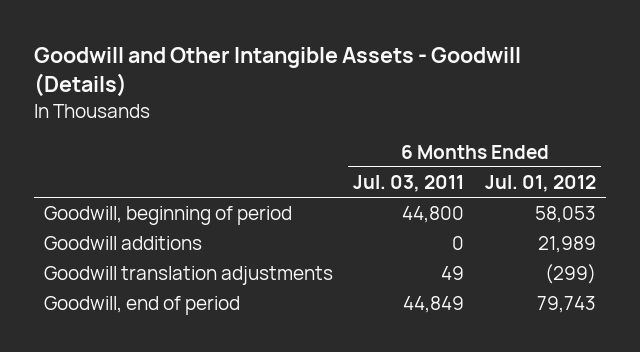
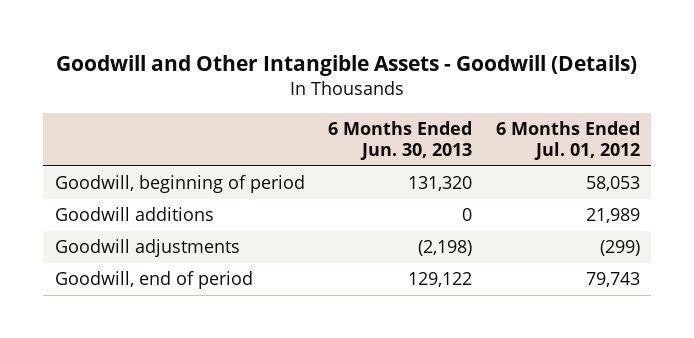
[353,174,465,192] Jul. 03, 2011 -> none
none -> [328,121,473,161] 6 Months Ended Jun. 30, 2013
[44,266,334,286] Goodwill translation adjustments -> [54,239,240,258] Goodwill adjustments

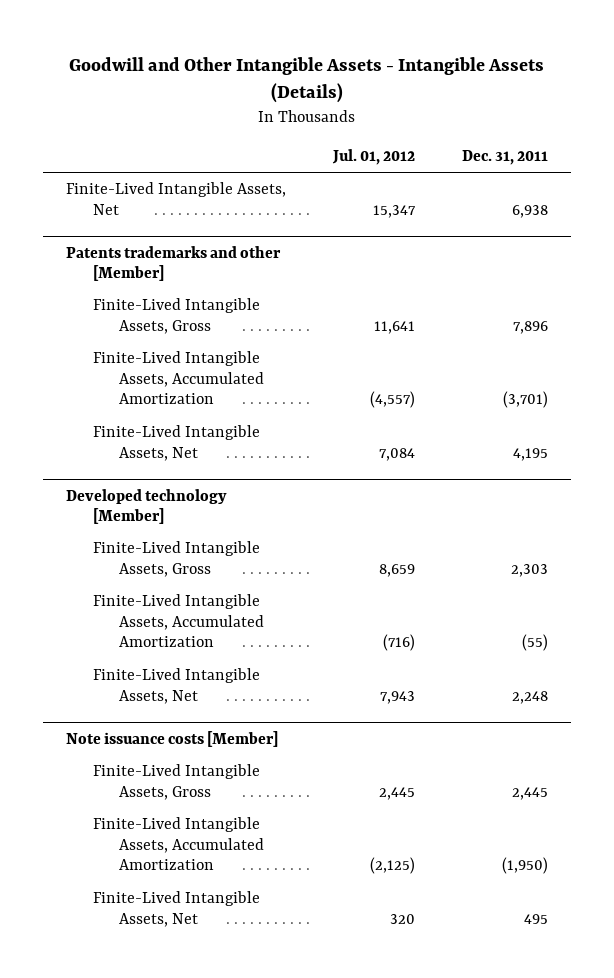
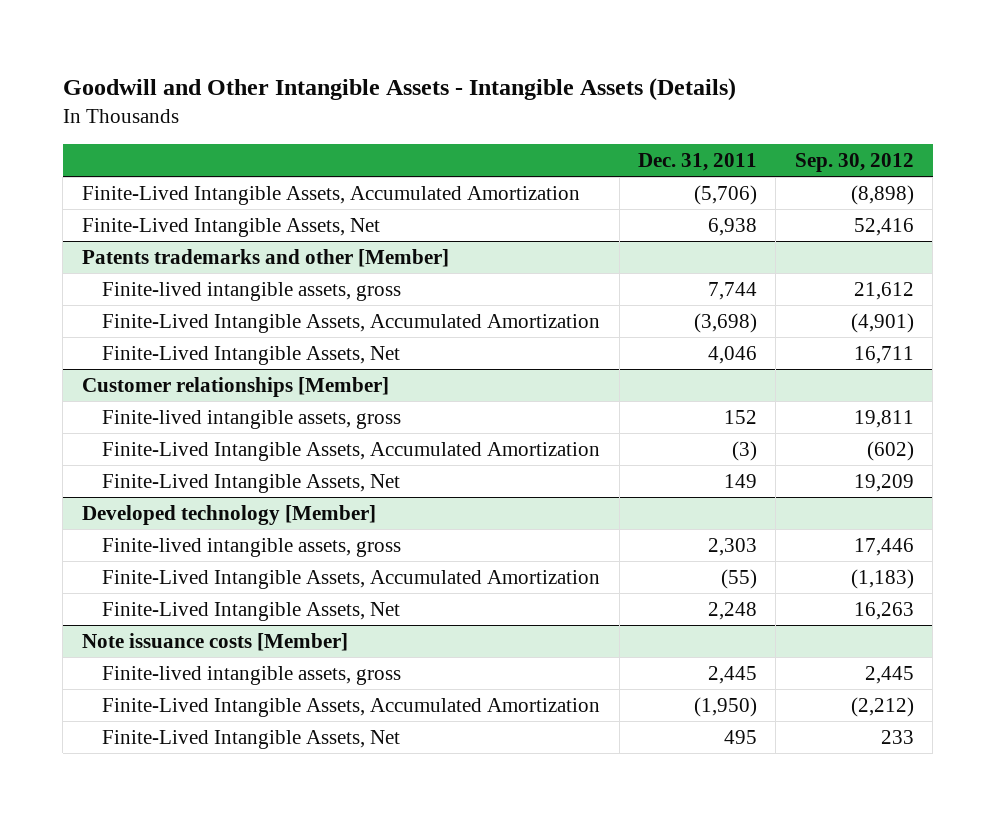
[332,148,416,165] Jul. 01, 2012 -> none
none -> [794,152,914,172] Sep. 30, 2012
none -> [81,185,580,205] Finite-Lived Intangible Assets, Accumulated Amortization
[92,298,260,334] Finite-Lived Intangible Assets, Gross -> [102,281,402,301] Finite-lived intangible assets, gross
[512,320,548,334] 7,896 -> [708,281,758,300] 7,744
[502,391,548,409] (3,701) -> [694,312,758,333] (3,698)
[512,447,548,461] 4,195 -> [708,345,758,364] 4,046
none -> [81,376,389,397] Customer relationships [Member]
none -> [102,409,402,429] Finite-lived intangible assets, gross
none -> [102,441,601,461] Finite-Lived Intangible Assets, Accumulated Amortization
none -> [102,473,401,493] Finite-Lived Intangible Assets, Net
[92,541,260,577] Finite-Lived Intangible Assets, Gross -> [102,537,402,557] Finite-lived intangible assets, gross
[92,764,260,800] Finite-Lived Intangible Assets, Gross -> [102,665,402,685] Finite-lived intangible assets, gross

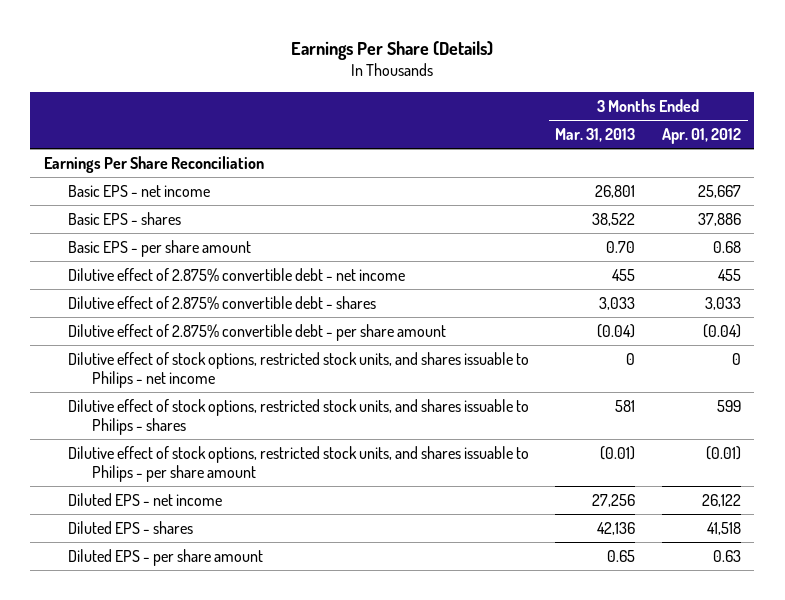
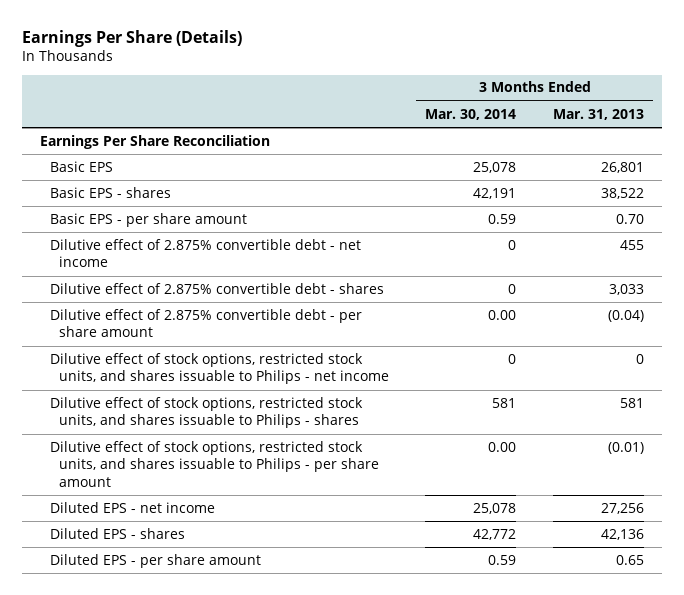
[661,128,741,145] Apr. 01, 2012 -> none
none -> [425,108,517,120] Mar. 30, 2014
[67,184,210,197] Basic EPS - net income -> [49,160,113,172] Basic EPS

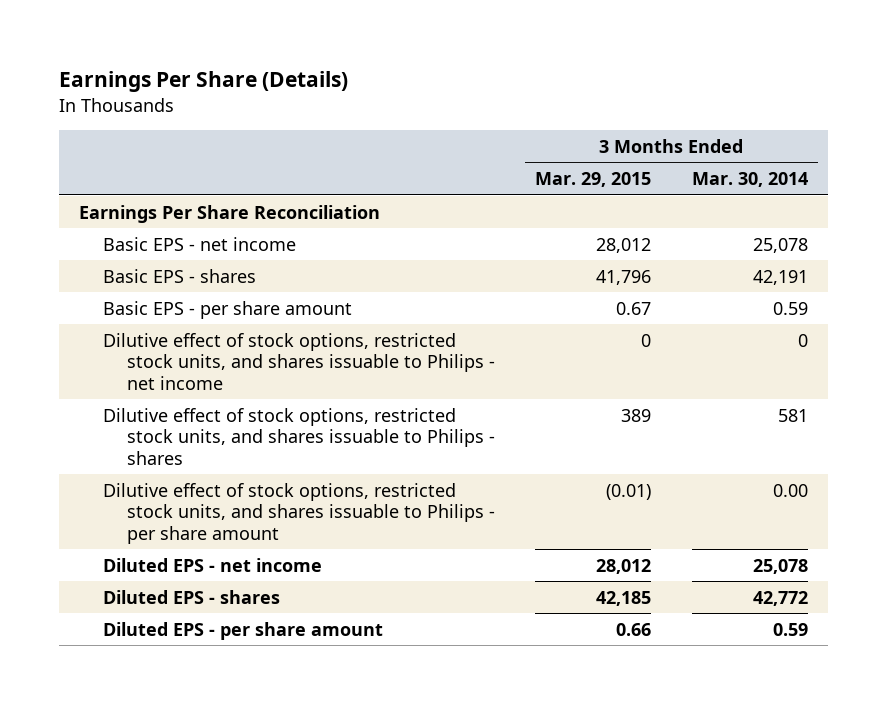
[552,108,644,120] Mar. 31, 2013 -> none
none -> [535,171,652,187] Mar. 29, 2015
[49,160,113,172] Basic EPS -> [103,236,297,251] Basic EPS - net income
[49,238,361,268] Dilutive effect of 2.875% convertible debt - net income -> none
[49,282,384,294] Dilutive effect of 2.875% convertible debt - shares -> none
[49,308,362,338] Dilutive effect of 2.875% convertible debt - per share amount -> none

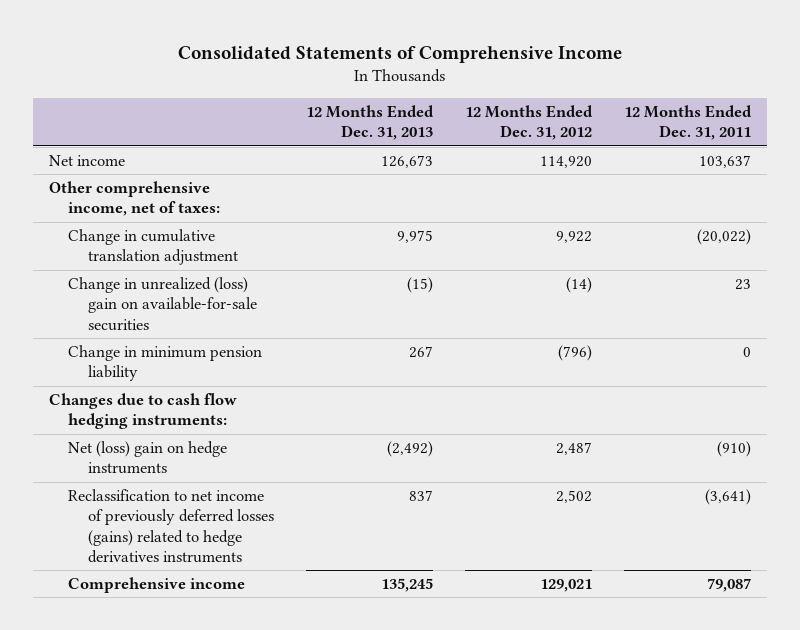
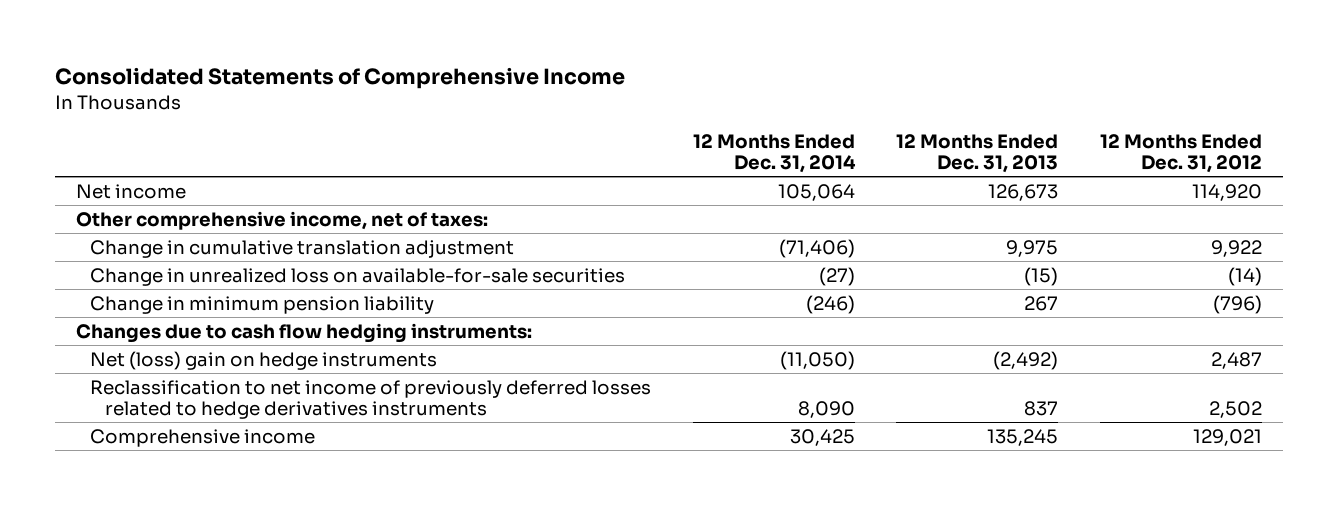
[623,105,752,141] 12 Months Ended Dec. 31, 2011 -> none
none -> [692,133,856,174] 12 Months Ended Dec. 31, 2014
[68,277,257,331] Change in unrealized (loss) gain on available-for-sale securities -> [90,267,626,286] Change in unrealized loss on available-for-sale securities
[68,489,274,563] Reclassification to net income of previously deferred losses (gains) related to hedge derivatives instruments -> [90,379,652,420] Reclassification to net income of previously deferred losses related to hedge derivatives instruments

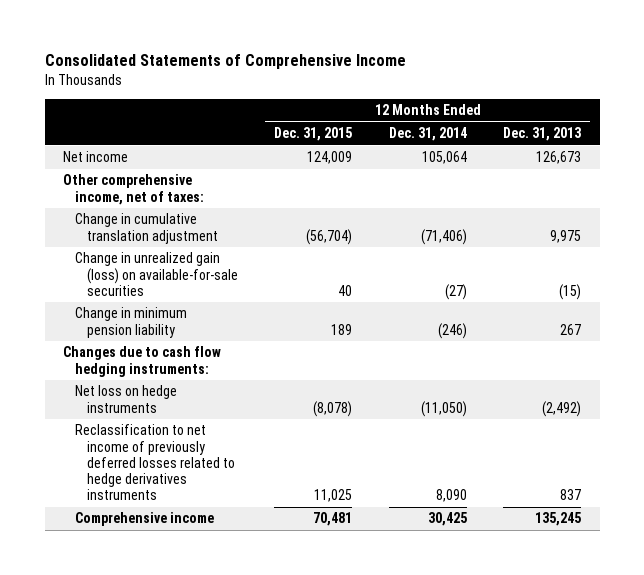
[1100,133,1263,174] 12 Months Ended Dec. 31, 2012 -> none
none -> [274,127,353,142] Dec. 31, 2015
[90,267,626,286] Change in unrealized loss on available-for-sale securities -> [74,252,238,296] Change in unrealized gain (loss) on available-for-sale securities
[90,350,438,370] Net (loss) gain on hedge instruments -> [74,385,177,413] Net loss on hedge instruments

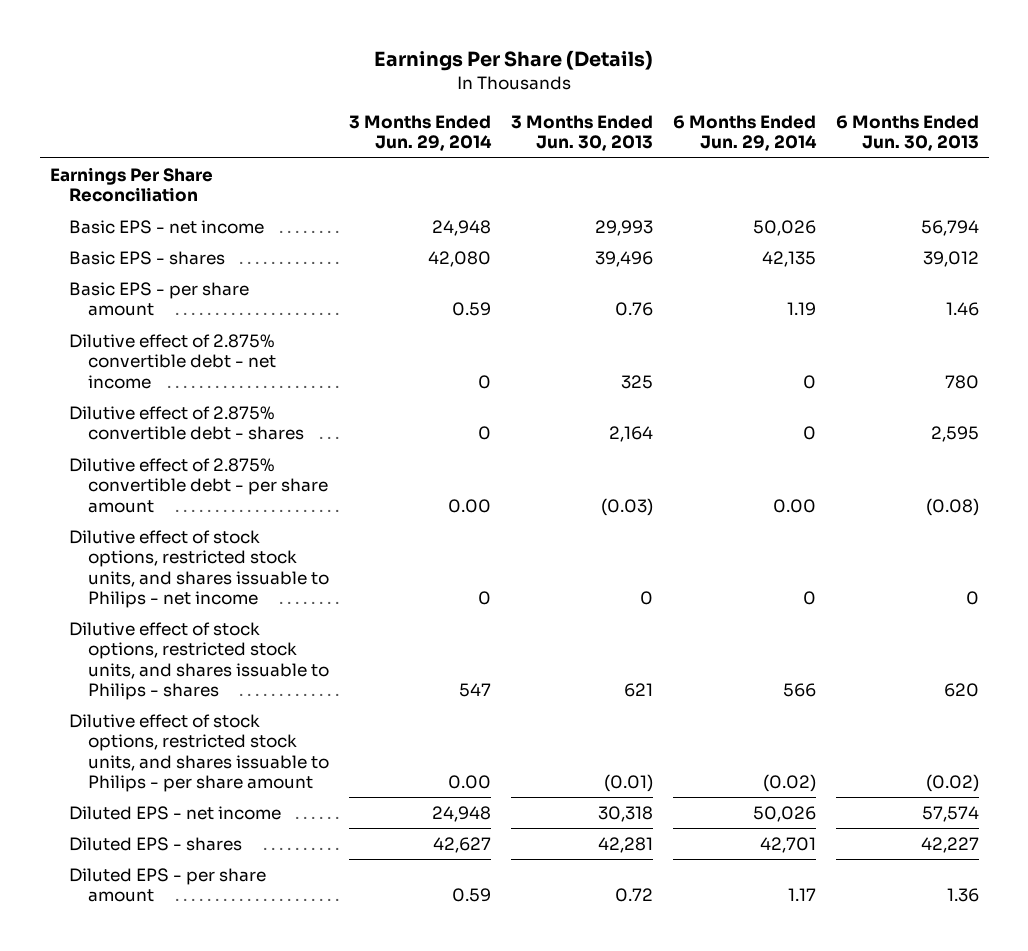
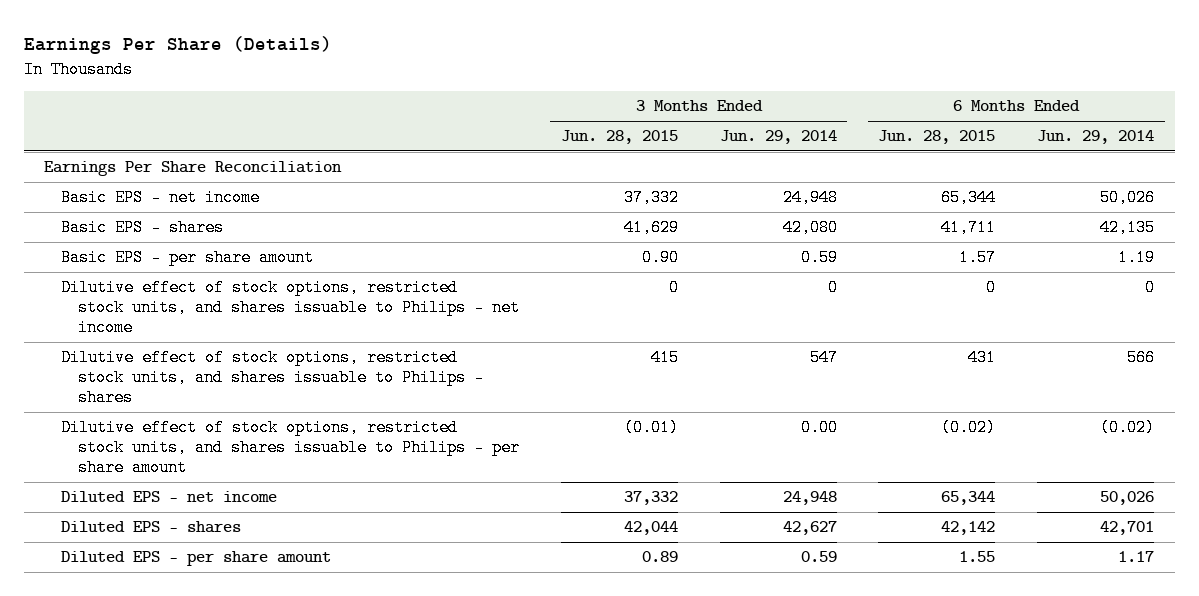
[510,114,653,152] 3 Months Ended Jun. 30, 2013 -> none
[835,114,979,152] 6 Months Ended Jun. 30, 2013 -> none
none -> [560,130,678,145] Jun. 28, 2015
none -> [878,130,996,145] Jun. 28, 2015
[68,333,276,389] Dilutive effect of 2.875% convertible debt - net income -> none
[68,405,304,441] Dilutive effect of 2.875% convertible debt - shares -> none
[68,457,328,513] Dilutive effect of 2.875% convertible debt - per share amount -> none

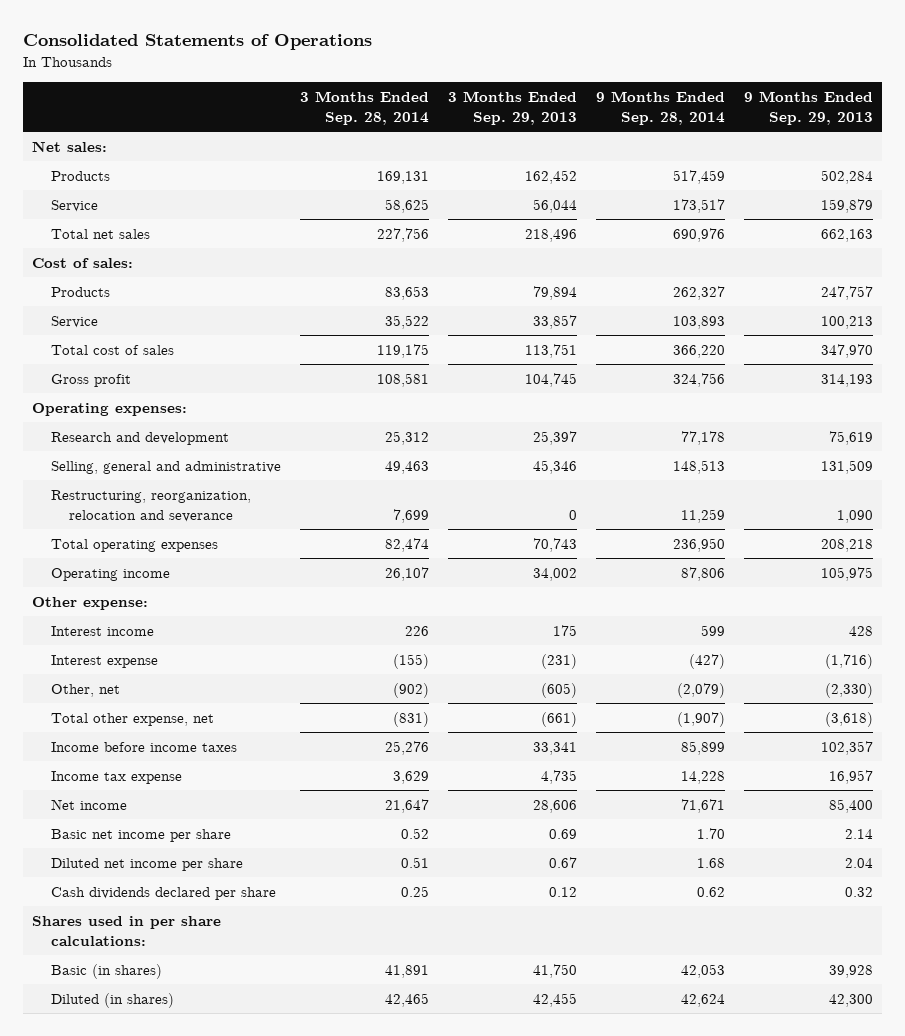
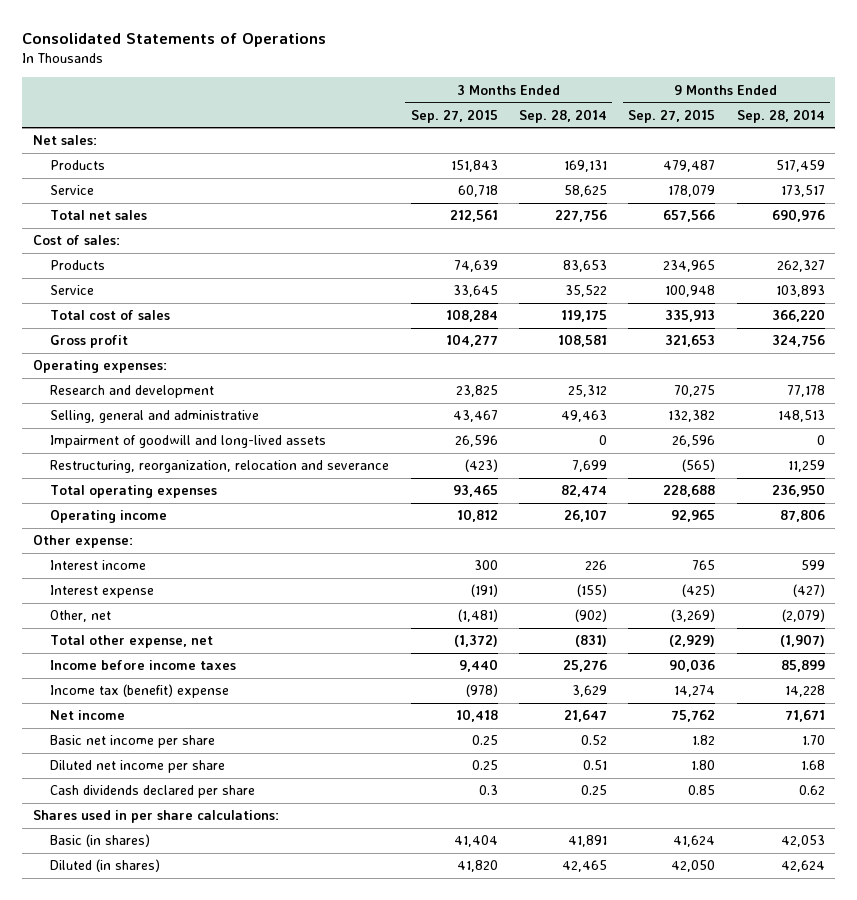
[447,91,577,125] 3 Months Ended Sep. 29, 2013 -> none
[743,91,873,125] 9 Months Ended Sep. 29, 2013 -> none
none -> [410,108,498,123] Sep. 27, 2015
none -> [628,108,716,123] Sep. 27, 2015
none -> [50,435,327,449] Impairment of goodwill and long-lived assets
[50,770,182,784] Income tax expense -> [50,684,230,699] Income tax (benefit) expense

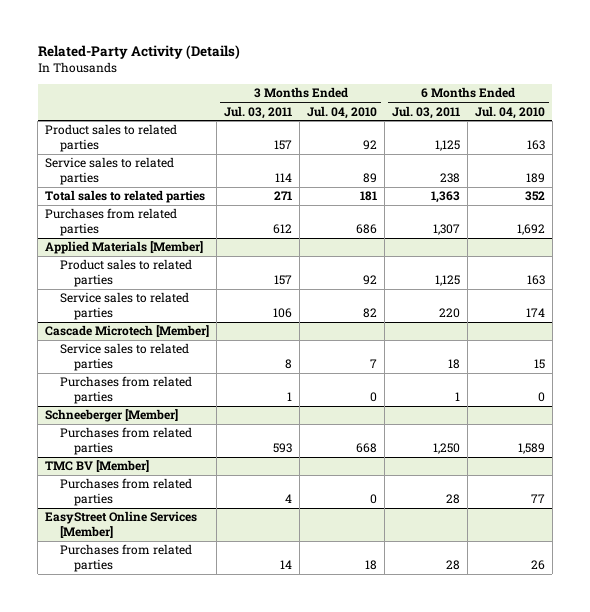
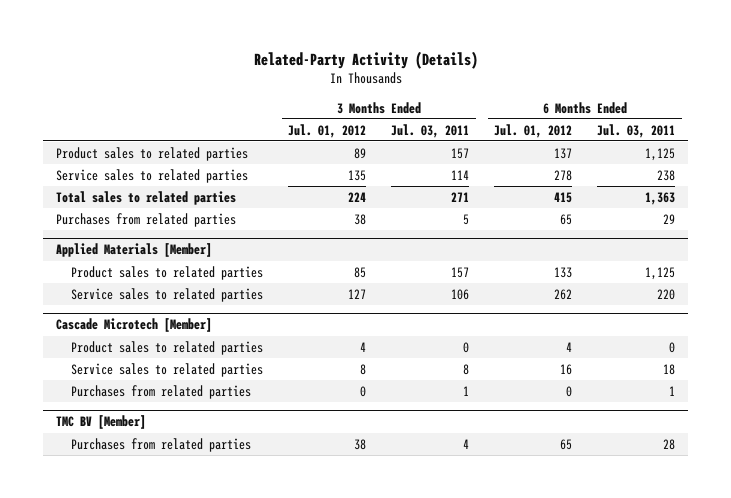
[307,105,378,119] Jul. 04, 2010 -> none
[474,105,545,119] Jul. 04, 2010 -> none
none -> [288,123,367,138] Jul. 01, 2012
none -> [494,123,573,138] Jul. 01, 2012
[273,224,293,235] 612 -> [463,213,470,225] 5
[432,224,460,236] 1,307 -> [663,213,676,224] 29
none -> [71,340,264,355] Product sales to related parties
[45,409,179,423] Schneeberger [Member] -> none
[59,427,192,456] Purchases from related parties -> none
[45,511,198,539] EasyStreet Online Services [Member] -> none
[59,544,192,573] Purchases from related parties -> none

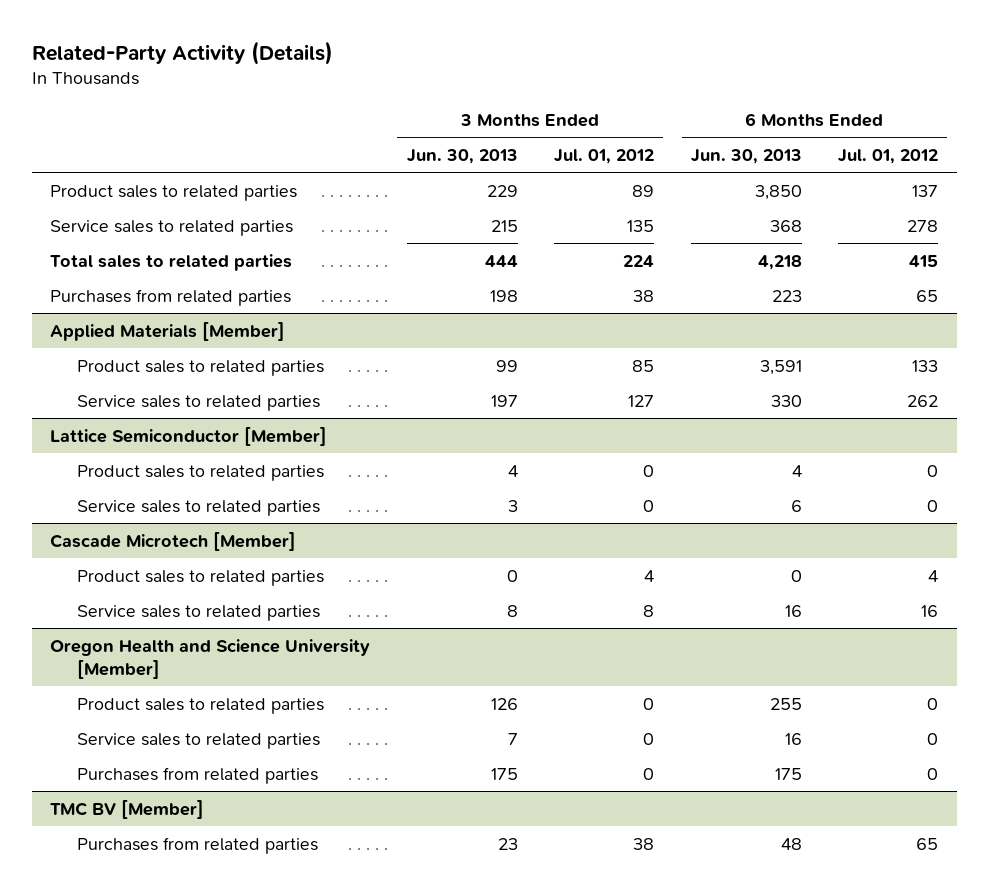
[391,123,470,138] Jul. 03, 2011 -> none
[597,123,676,138] Jul. 03, 2011 -> none
none -> [406,148,518,164] Jun. 30, 2013
none -> [690,148,802,164] Jun. 30, 2013
none -> [49,426,327,446] Lattice Semiconductor [Member]
none -> [77,464,325,481] Product sales to related parties
none -> [77,499,321,516] Service sales to related parties
none -> [49,638,370,679] Oregon Health and Science University [Member]
none -> [77,697,325,714] Product sales to related parties
none -> [77,732,321,749] Service sales to related parties

